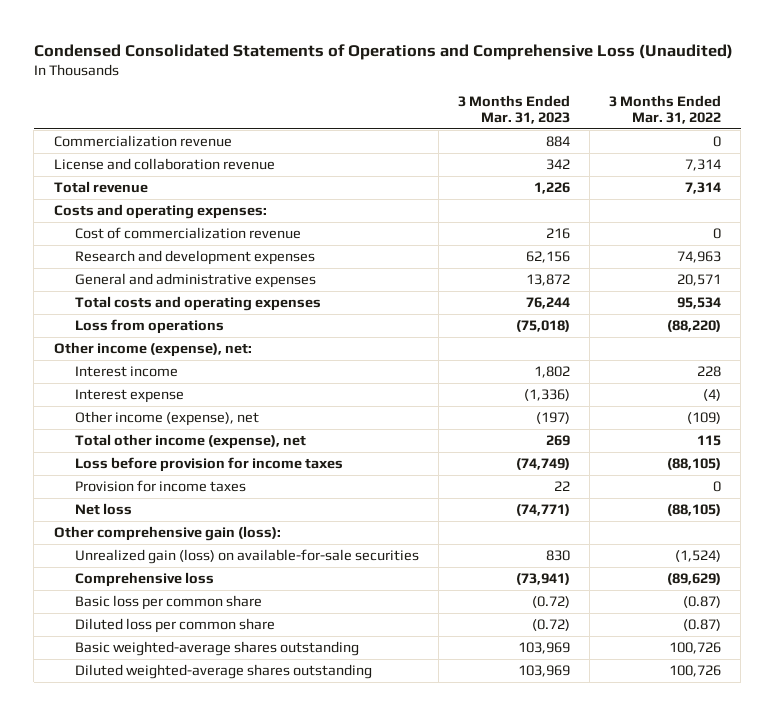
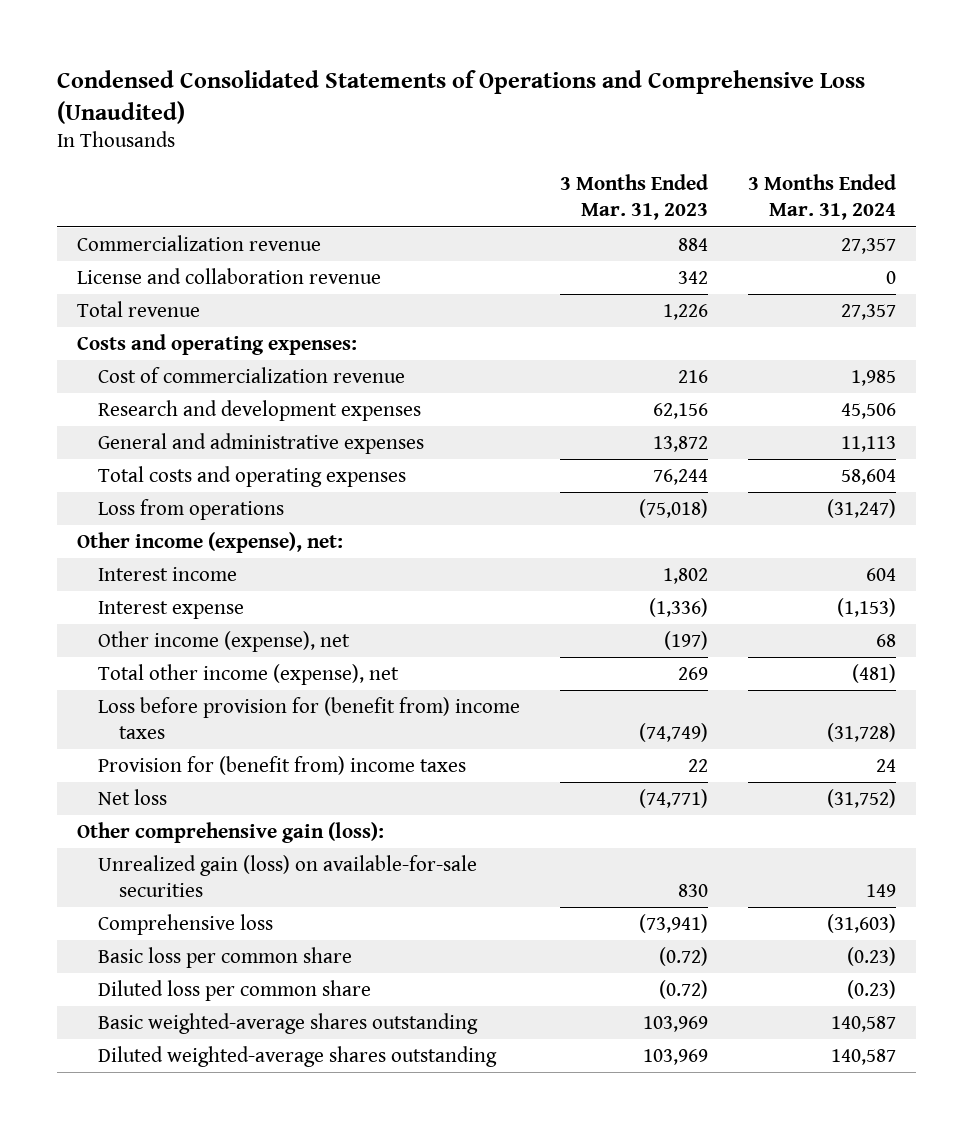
[609,94,722,125] 3 Months Ended Mar. 31, 2022 -> none
none -> [748,174,897,221] 3 Months Ended Mar. 31, 2024
[74,456,343,472] Loss before provision for income taxes -> [98,696,521,739] Loss before provision for (benefit from) income taxes
[74,479,246,492] Provision for income taxes -> [98,755,467,775] Provision for (benefit from) income taxes

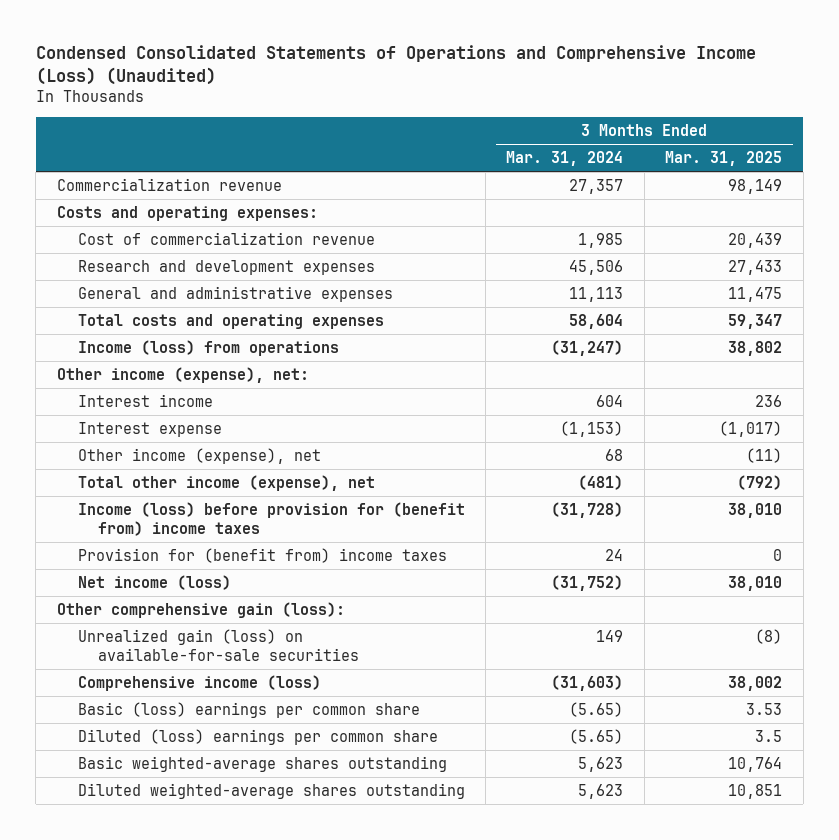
[56,70,865,124] Condensed Consolidated Statements of Operations and Comprehensive Loss (Unaudited) -> [35,45,756,86] Condensed Consolidated Statements of Operations and Comprehensive Income (Loss) (Unaudited)
[560,174,709,221] 3 Months Ended Mar. 31, 2023 -> none
none -> [665,151,783,167] Mar. 31, 2025
[77,267,382,284] License and collaboration revenue -> none
[77,300,201,317] Total revenue -> none
[98,498,285,520] Loss from operations -> [77,340,339,357] Income (loss) from operations
[98,696,521,739] Loss before provision for (benefit from) income taxes -> [77,502,465,536] Income (loss) before provision for (benefit from) income taxes
[98,788,168,805] Net loss -> [77,575,231,591] Net income (loss)
[98,913,274,935] Comprehensive loss -> [77,675,321,692] Comprehensive income (loss)
[98,946,353,968] Basic loss per common share -> [77,702,420,719] Basic (loss) earnings per common share
[847,946,897,966] (0.23) -> [569,702,624,718] (5.65)
[98,979,372,1001] Diluted loss per common share -> [77,729,438,746] Diluted (loss) earnings per common share
[847,979,897,999] (0.23) -> [569,729,624,745] (5.65)
[831,1015,897,1032] 140,587 -> [578,757,624,773] 5,623
[831,1048,897,1065] 140,587 -> [578,784,624,800] 5,623

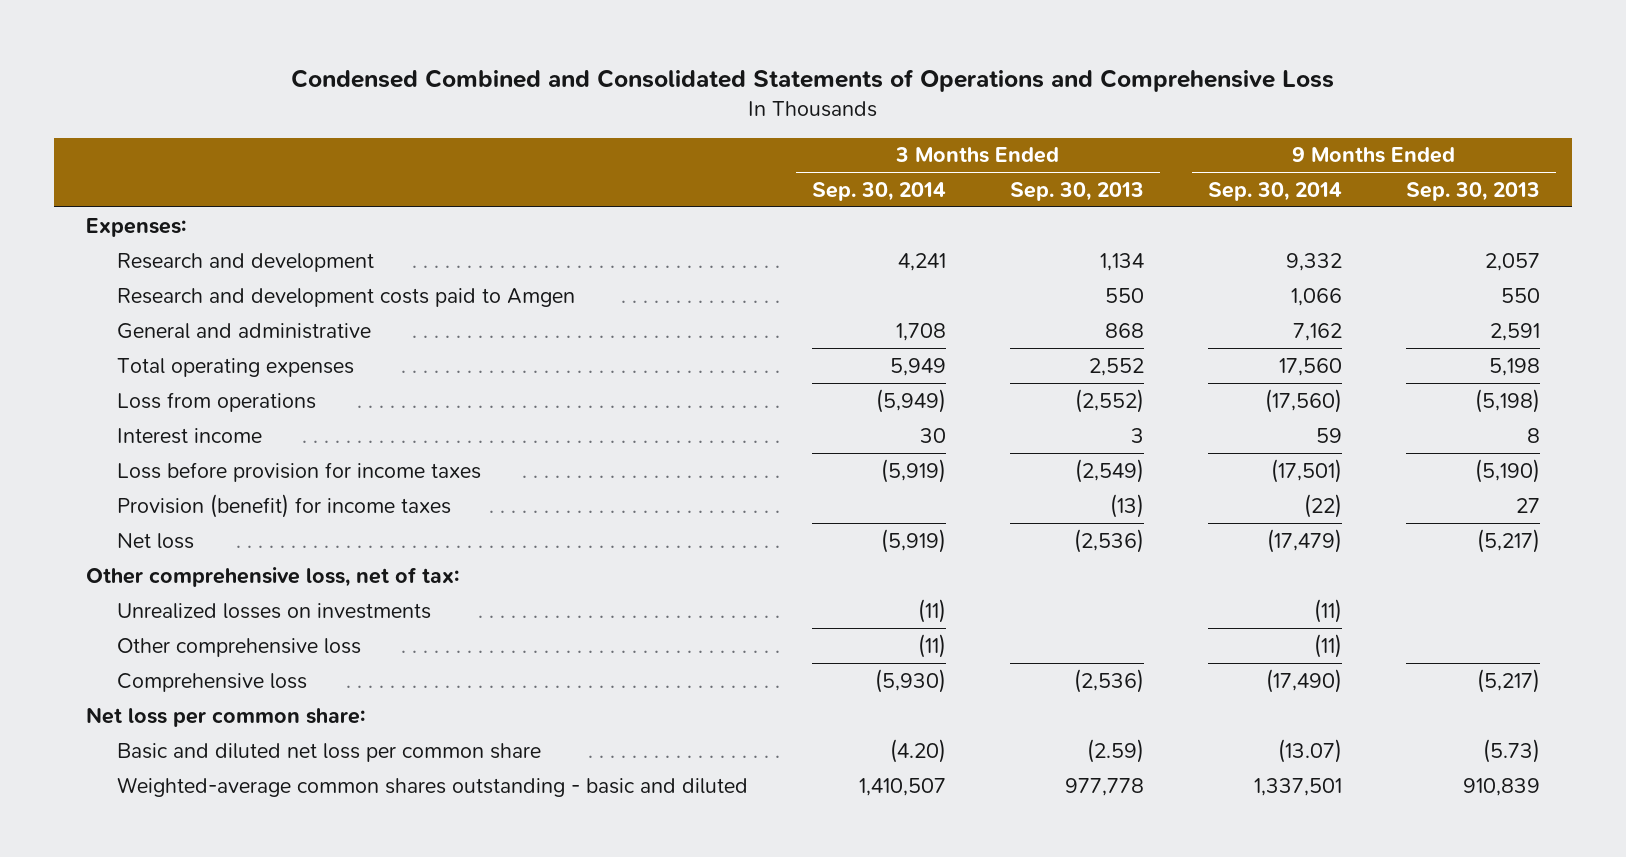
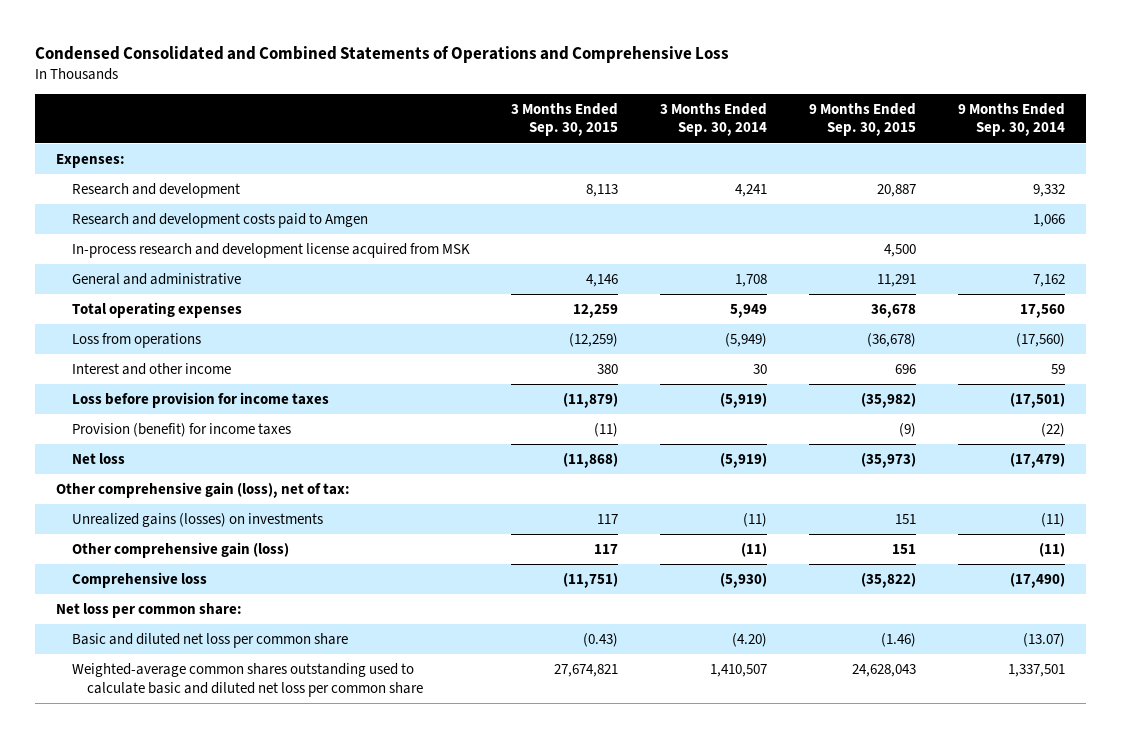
[290,69,1334,93] Condensed Combined and Consolidated Statements of Operations and Comprehensive Loss -> [35,45,730,63] Condensed Consolidated and Combined Statements of Operations and Comprehensive Loss
[1009,181,1144,201] Sep. 30, 2013 -> none
[1405,181,1540,201] Sep. 30, 2013 -> none
none -> [511,102,619,137] 3 Months Ended Sep. 30, 2015
none -> [809,102,917,137] 9 Months Ended Sep. 30, 2015
none -> [71,243,470,259] In-process research and development license acquired from MSK
[116,427,262,444] Interest income -> [71,363,231,376] Interest and other income
[86,566,460,587] Other comprehensive loss, net of tax: -> [56,482,351,499] Other comprehensive gain (loss), net of tax:
[116,602,431,619] Unrealized losses on investments -> [71,513,323,528] Unrealized gains (losses) on investments
[116,637,361,657] Other comprehensive loss -> [71,542,289,559] Other comprehensive gain (loss)
[116,776,748,797] Weighted-average common shares outstanding - basic and diluted -> [71,663,423,697] Weighted-average common shares outstanding used to calculate basic and diluted net loss per common share

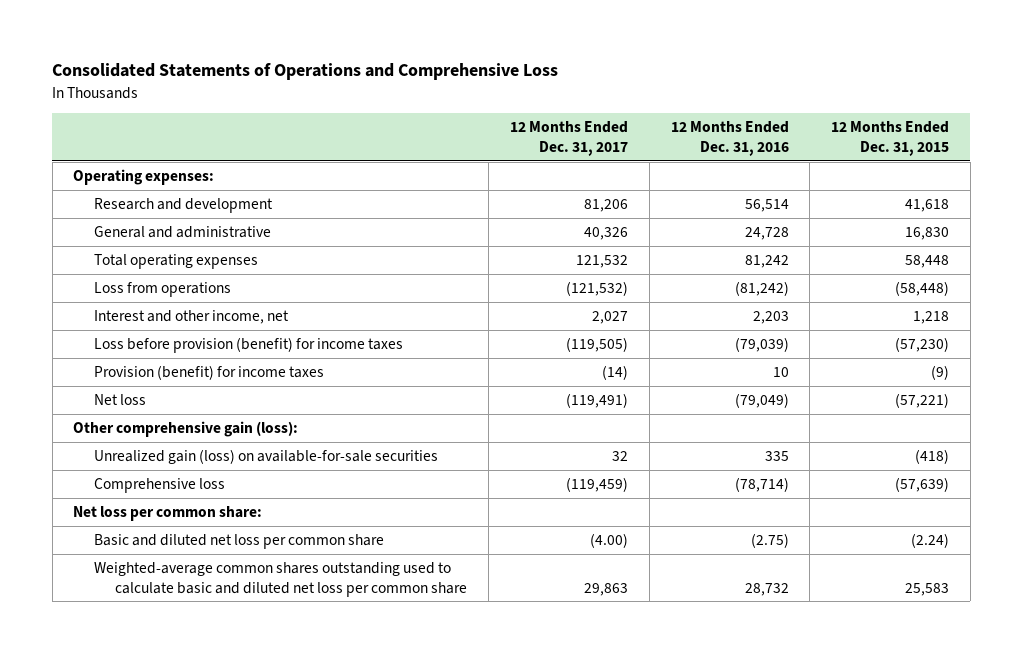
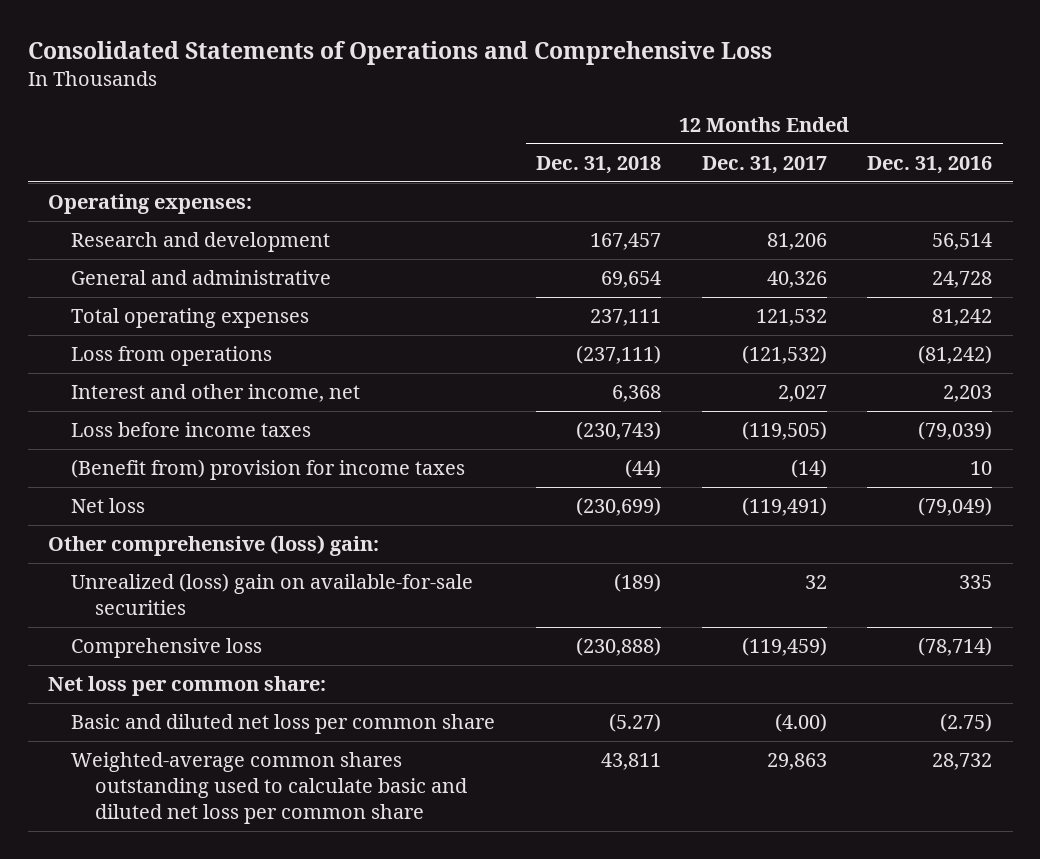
[831,121,950,157] 12 Months Ended Dec. 31, 2015 -> none
none -> [536,155,662,174] Dec. 31, 2018
[94,337,404,354] Loss before provision (benefit) for income taxes -> [71,422,312,438] Loss before income taxes
[94,365,325,381] Provision (benefit) for income taxes -> [71,459,466,481] (Benefit from) provision for income taxes
[73,421,299,438] Other comprehensive gain (loss): -> [47,535,379,557] Other comprehensive (loss) gain:
[94,449,439,465] Unrealized gain (loss) on available-for-sale securities -> [71,573,474,616] Unrealized (loss) gain on available-for-sale securities

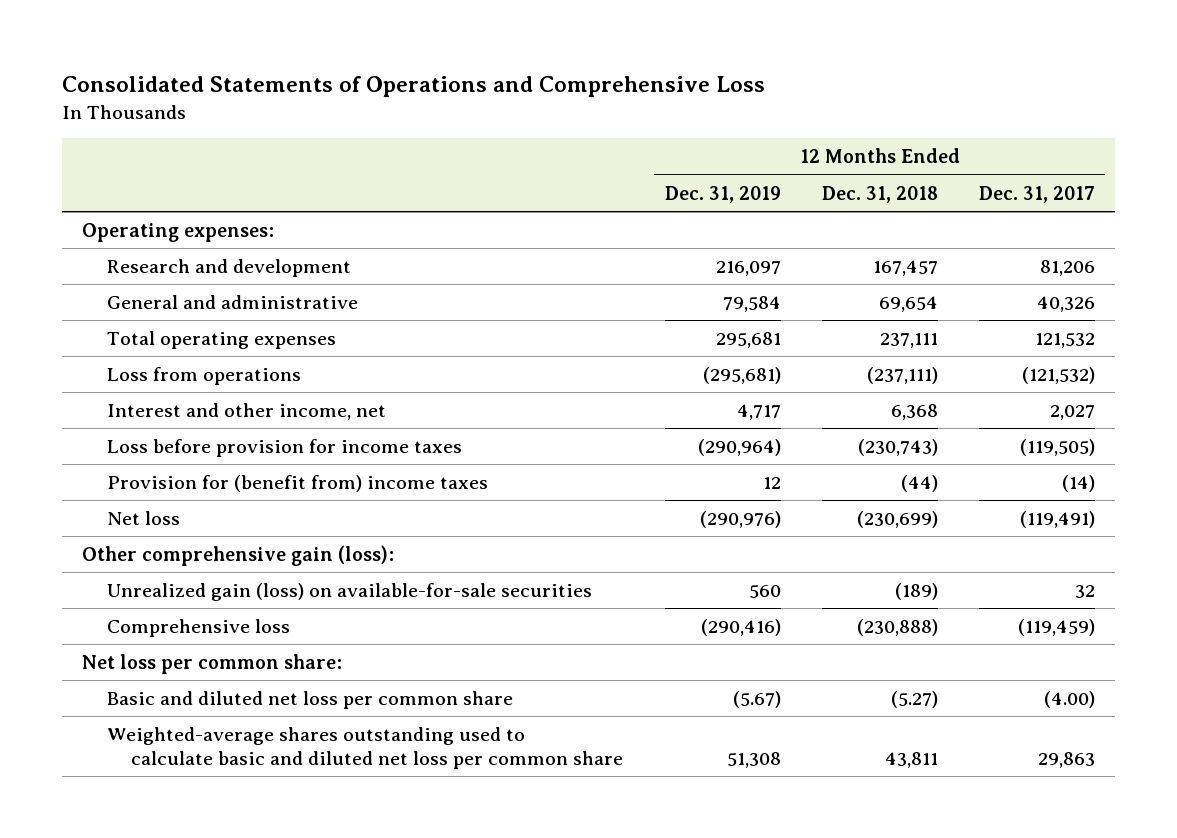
[867,155,993,174] Dec. 31, 2016 -> none
none -> [664,185,781,203] Dec. 31, 2019
[71,422,312,438] Loss before income taxes -> [106,438,462,457] Loss before provision for income taxes
[71,459,466,481] (Benefit from) provision for income taxes -> [106,474,488,492] Provision for (benefit from) income taxes
[47,535,379,557] Other comprehensive (loss) gain: -> [82,544,395,566] Other comprehensive gain (loss):
[71,573,474,616] Unrealized (loss) gain on available-for-sale securities -> [106,582,592,601] Unrealized gain (loss) on available-for-sale securities
[71,752,467,824] Weighted-average common shares outstanding used to calculate basic and diluted net loss per common share -> [106,726,624,769] Weighted-average shares outstanding used to calculate basic and diluted net loss per common share

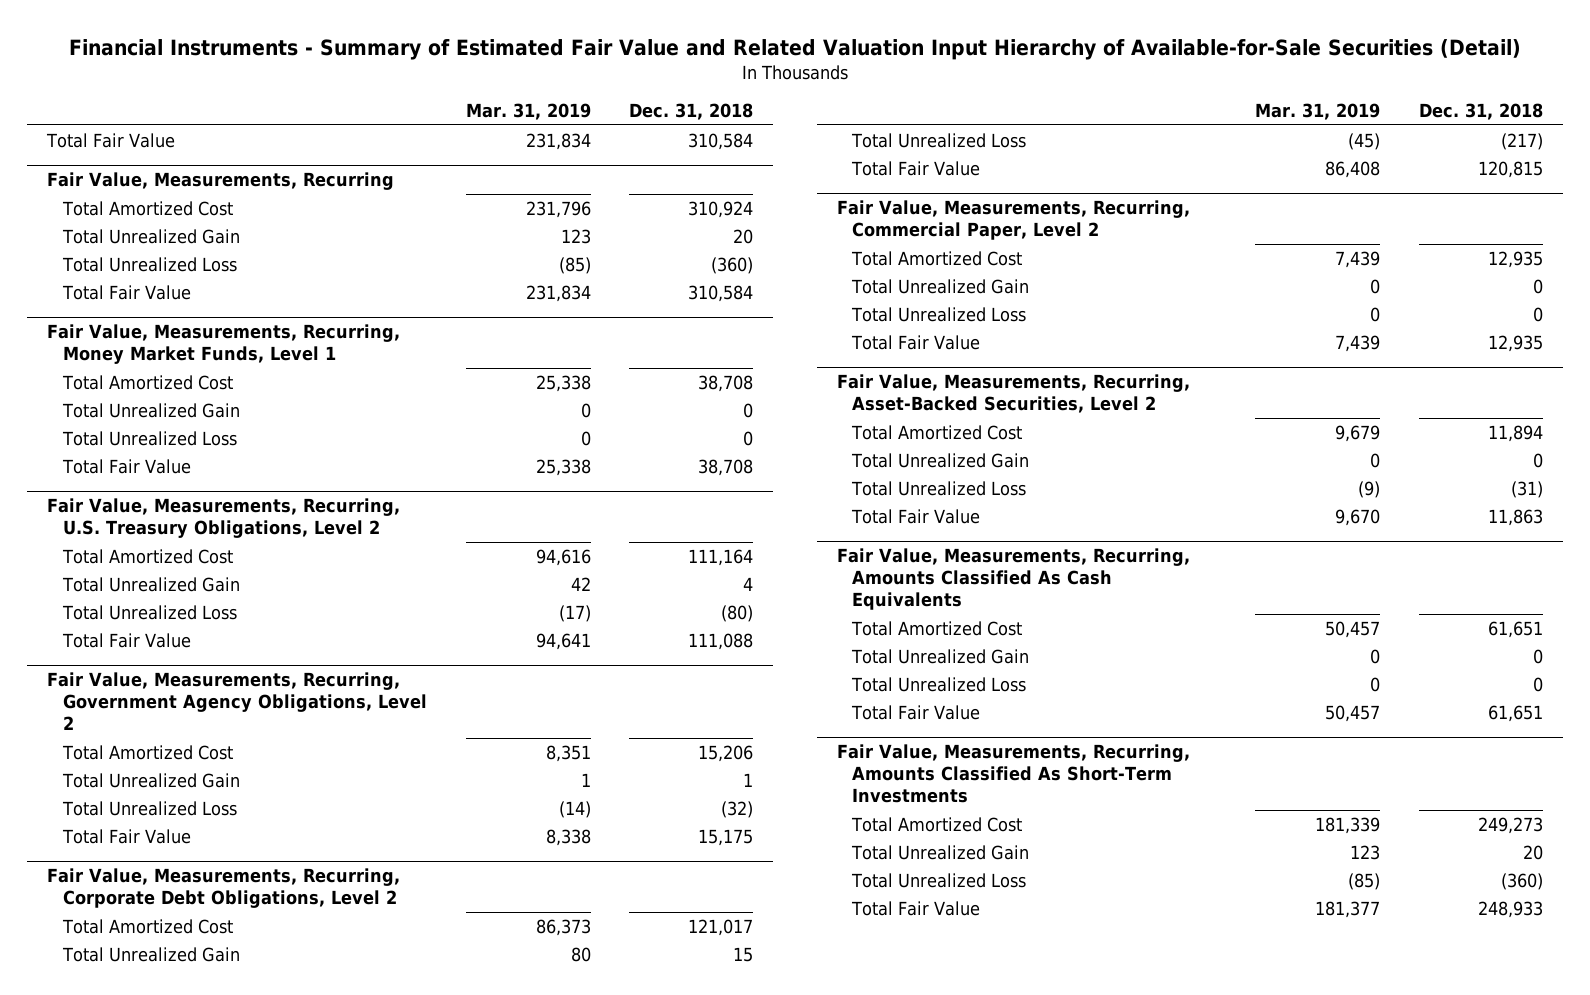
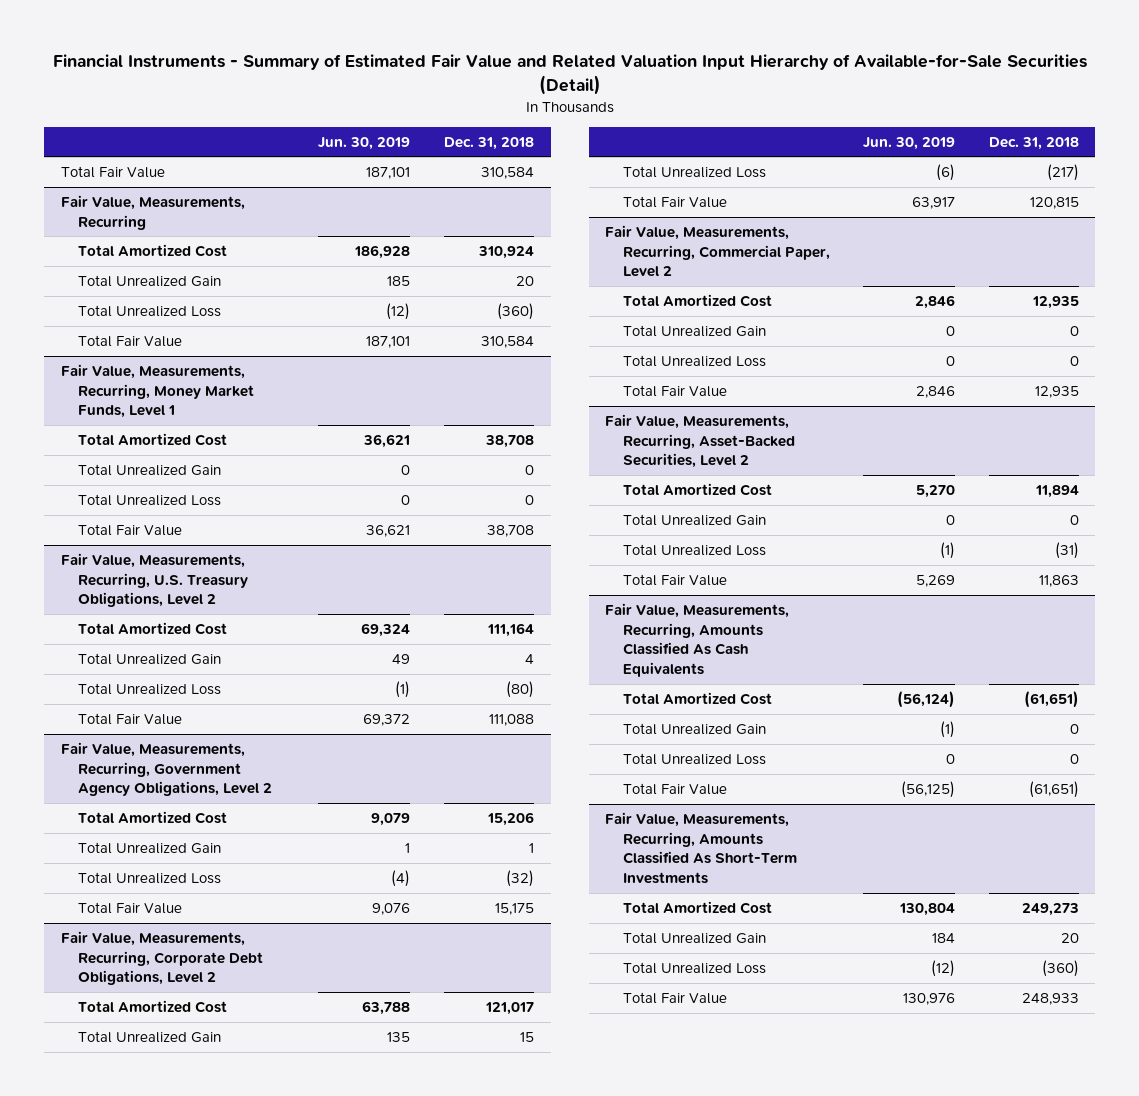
[465,102,591,120] Mar. 31, 2019 -> none
none -> [318,136,411,150] Jun. 30, 2019
[1488,620,1544,638] 61,651 -> [1023,690,1079,708] (61,651)
[1488,704,1544,722] 61,651 -> [1028,780,1079,798] (61,651)

